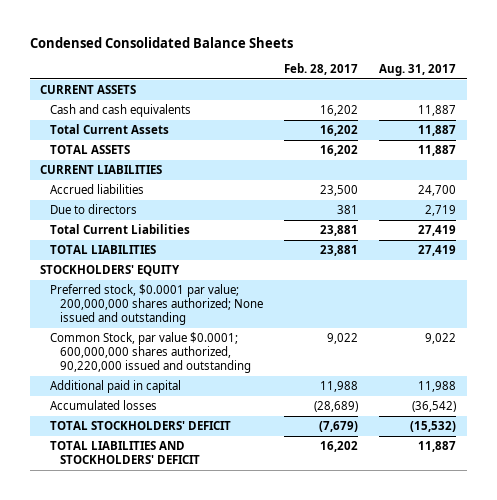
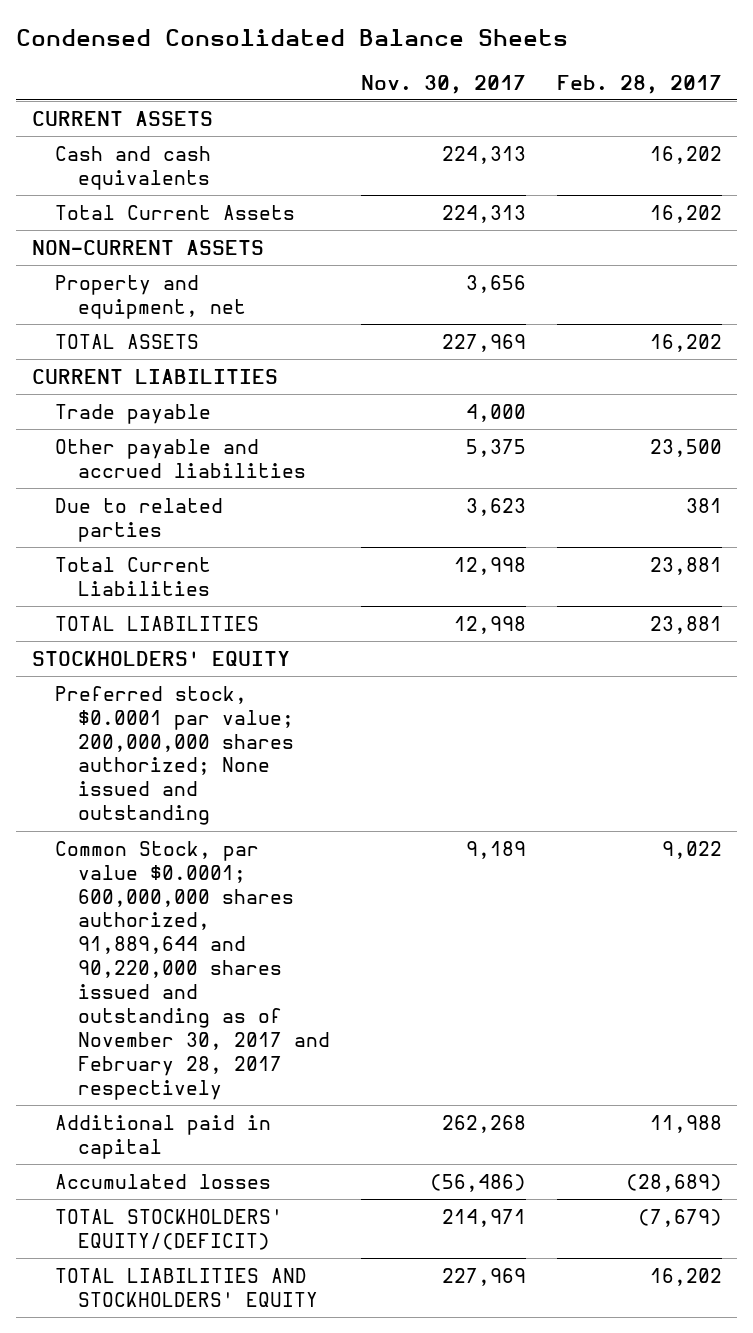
[379,64,457,77] Aug. 31, 2017 -> none
none -> [360,74,526,94] Nov. 30, 2017
none -> [31,239,264,255] NON-CURRENT ASSETS
none -> [54,274,246,319] Property and equipment, net
none -> [54,403,211,424] Trade payable
[50,183,145,194] Accrued liabilities -> [54,438,306,478] Other payable and accrued liabilities
[50,203,138,214] Due to directors -> [54,497,223,542] Due to related parties
[50,331,251,374] Common Stock, par value $0.0001; 600,000,000 shares authorized, 90,220,000 issued and outstanding -> [54,840,330,1100] Common Stock, par value $0.0001; 600,000,000 shares authorized, 91,889,644 and 90,220,000 shares issued and outstanding as of November 30, 2017 and February 28, 2017 respectively
[50,420,232,430] TOTAL STOCKHOLDERS' DEFICIT -> [54,1208,283,1250] TOTAL STOCKHOLDERS' EQUITY/(DEFICIT)
[50,440,200,465] TOTAL LIABILITIES AND STOCKHOLDERS' DEFICIT -> [54,1267,318,1307] TOTAL LIABILITIES AND STOCKHOLDERS' EQUITY

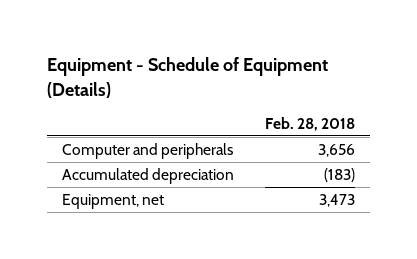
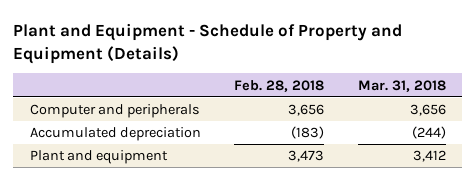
[46,57,328,98] Equipment - Schedule of Equipment (Details) -> [13,22,403,64] Plant and Equipment - Schedule of Property and Equipment (Details)
none -> [357,79,446,92] Mar. 31, 2018
[62,193,165,209] Equipment, net -> [29,150,168,165] Plant and equipment

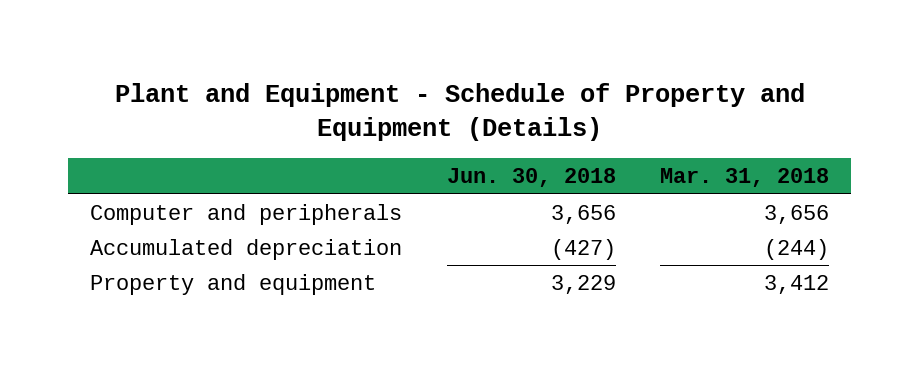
[234,79,325,92] Feb. 28, 2018 -> none
none -> [446,168,616,188] Jun. 30, 2018
[29,150,168,165] Plant and equipment -> [90,273,377,295] Property and equipment

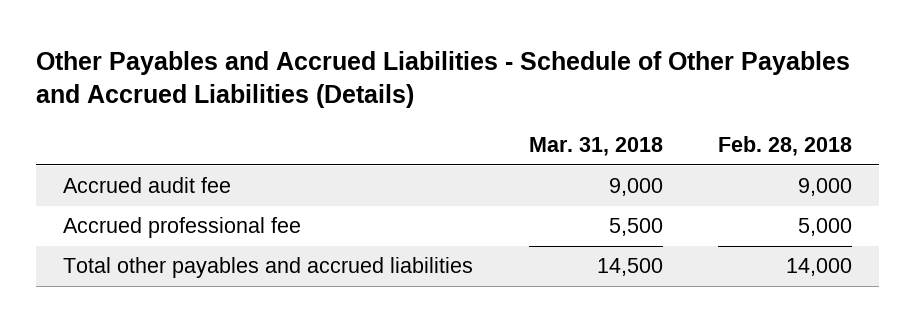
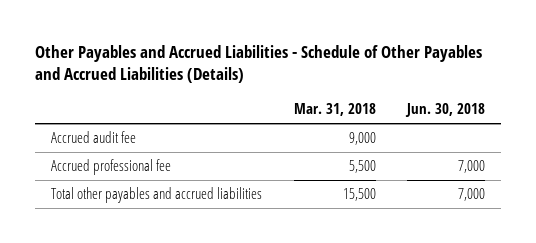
[717,136,852,157] Feb. 28, 2018 -> none
none -> [405,103,486,118] Jun. 30, 2018
[596,258,663,277] 14,500 -> [342,188,376,202] 15,500

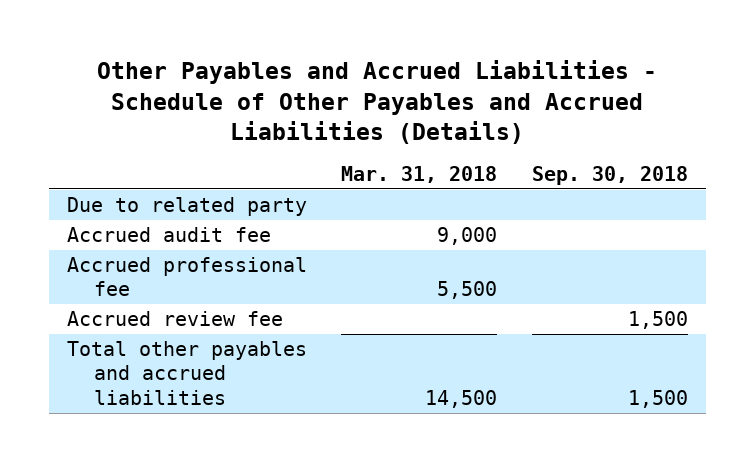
[405,103,486,118] Jun. 30, 2018 -> none
none -> [532,166,689,186] Sep. 30, 2018
none -> [66,197,307,217] Due to related party
none -> [66,311,283,327] Accrued review fee
[342,188,376,202] 15,500 -> [425,389,498,408] 14,500

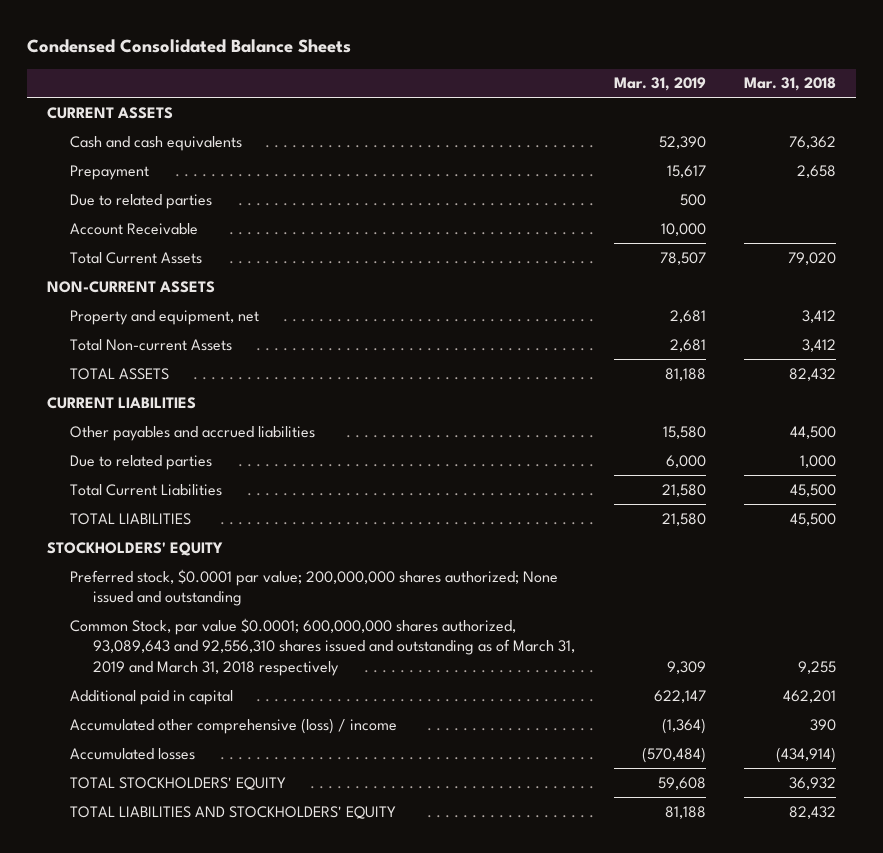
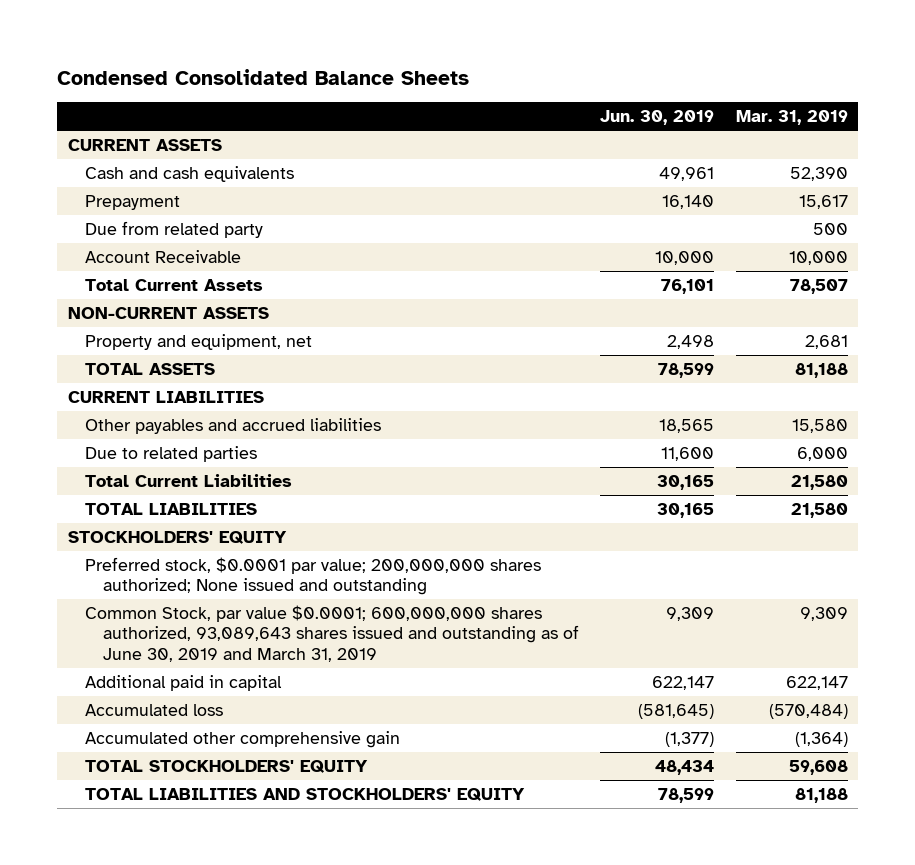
[744,77,837,92] Mar. 31, 2018 -> none
none -> [600,110,715,126] Jun. 30, 2019
[69,193,212,209] Due to related parties -> [85,220,264,238] Due from related party
[69,338,232,351] Total Non-current Assets -> none
[69,617,575,677] Common Stock, par value $0.0001; 600,000,000 shares authorized, 93,089,643 and 92,556,310 shares issued and outstanding as of March 31, 2019 and March 31, 2018 respectively -> [85,604,579,663] Common Stock, par value $0.0001; 600,000,000 shares authorized, 93,089,643 shares issued and outstanding as of June 30, 2019 and March 31, 2019
[69,717,397,734] Accumulated other comprehensive (loss) / income -> [85,703,224,716] Accumulated loss
[661,717,706,734] (1,364) -> [768,703,848,719] (570,484)
[69,747,195,760] Accumulated losses -> [85,730,401,748] Accumulated other comprehensive gain
[641,746,706,763] (570,484) -> [794,731,848,747] (1,364)

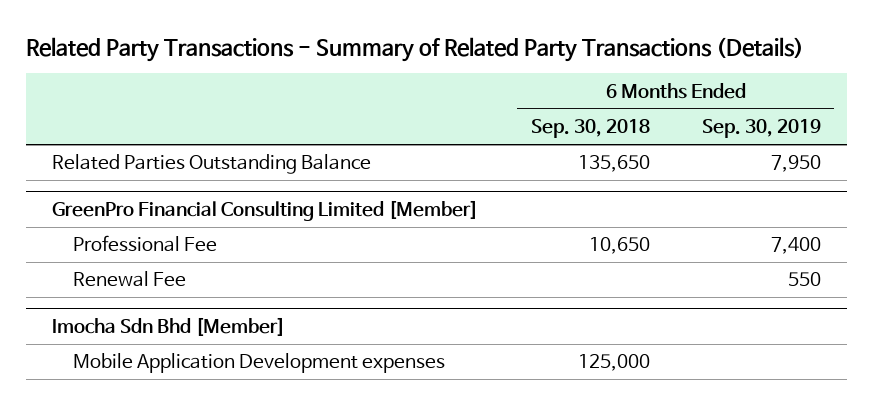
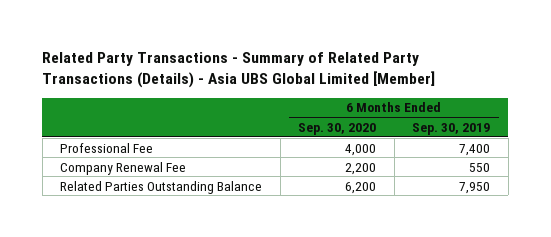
[26,36,805,62] Related Party Transactions - Summary of Related Party Transactions (Details) -> [42,52,436,89] Related Party Transactions - Summary of Related Party Transactions (Details) - Asia UBS Global Limited [Member]
[530,119,650,139] Sep. 30, 2018 -> none
none -> [298,122,377,135] Sep. 30, 2020
[52,199,479,221] GreenPro Financial Consulting Limited [Member] -> none
[52,316,286,336] Imocha Sdn Bhd [Member] -> none
[72,353,445,374] Mobile Application Development expenses -> none
[72,271,186,288] Renewal Fee -> [60,161,187,175] Company Renewal Fee
[52,154,372,175] Related Parties Outstanding Balance -> [60,180,263,194] Related Parties Outstanding Balance

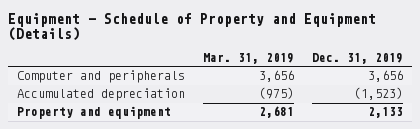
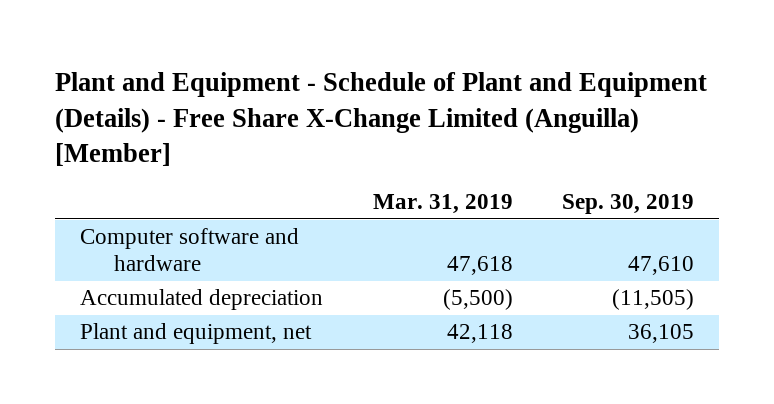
[8,12,377,41] Equipment - Schedule of Property and Equipment (Details) -> [55,71,708,167] Plant and Equipment - Schedule of Plant and Equipment (Details) - Free Share X-Change Limited (Anguilla) [Member]
[312,53,404,65] Dec. 31, 2019 -> none
none -> [561,194,694,215] Sep. 30, 2019
[17,70,186,84] Computer and peripherals -> [80,228,300,272] Computer software and hardware
[259,70,295,83] 3,656 -> [446,256,513,276] 47,618
[259,87,295,100] (975) -> [442,289,513,311] (5,500)
[17,106,172,120] Property and equipment -> [80,323,313,345] Plant and equipment, net
[259,106,295,119] 2,681 -> [446,324,513,344] 42,118

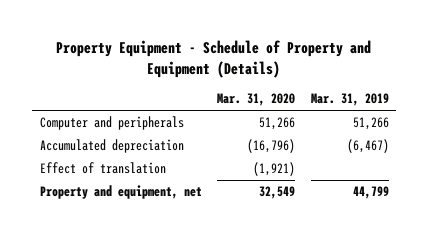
[55,71,708,167] Plant and Equipment - Schedule of Plant and Equipment (Details) - Free Share X-Change Limited (Anguilla) [Member] -> [56,39,372,78] Property Equipment - Schedule of Property and Equipment (Details)
[561,194,694,215] Sep. 30, 2019 -> none
none -> [217,93,296,107] Mar. 31, 2020
[80,228,300,272] Computer software and hardware -> [39,116,184,131] Computer and peripherals
[446,256,513,276] 47,618 -> [352,117,389,131] 51,266
[442,289,513,311] (5,500) -> [346,139,389,154] (6,467)
none -> [39,162,166,175] Effect of translation
[80,323,313,345] Plant and equipment, net -> [39,185,202,200] Property and equipment, net
[446,324,513,344] 42,118 -> [352,186,389,200] 44,799

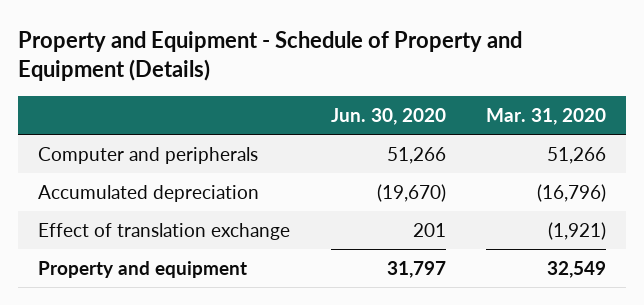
[56,39,372,78] Property Equipment - Schedule of Property and Equipment (Details) -> [18,30,523,82] Property and Equipment - Schedule of Property and Equipment (Details)
[310,93,389,107] Mar. 31, 2019 -> none
none -> [330,108,446,126] Jun. 30, 2020
[39,162,166,175] Effect of translation -> [38,223,291,241] Effect of translation exchange
[39,185,202,200] Property and equipment, net -> [38,261,248,279] Property and equipment

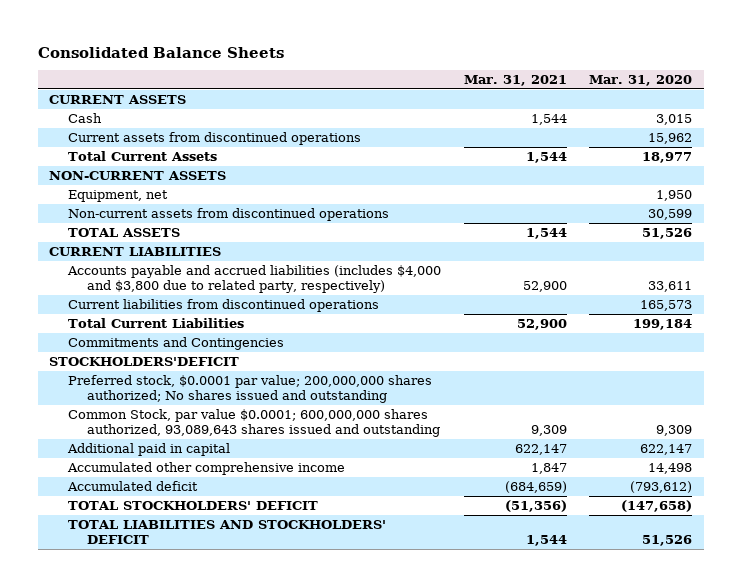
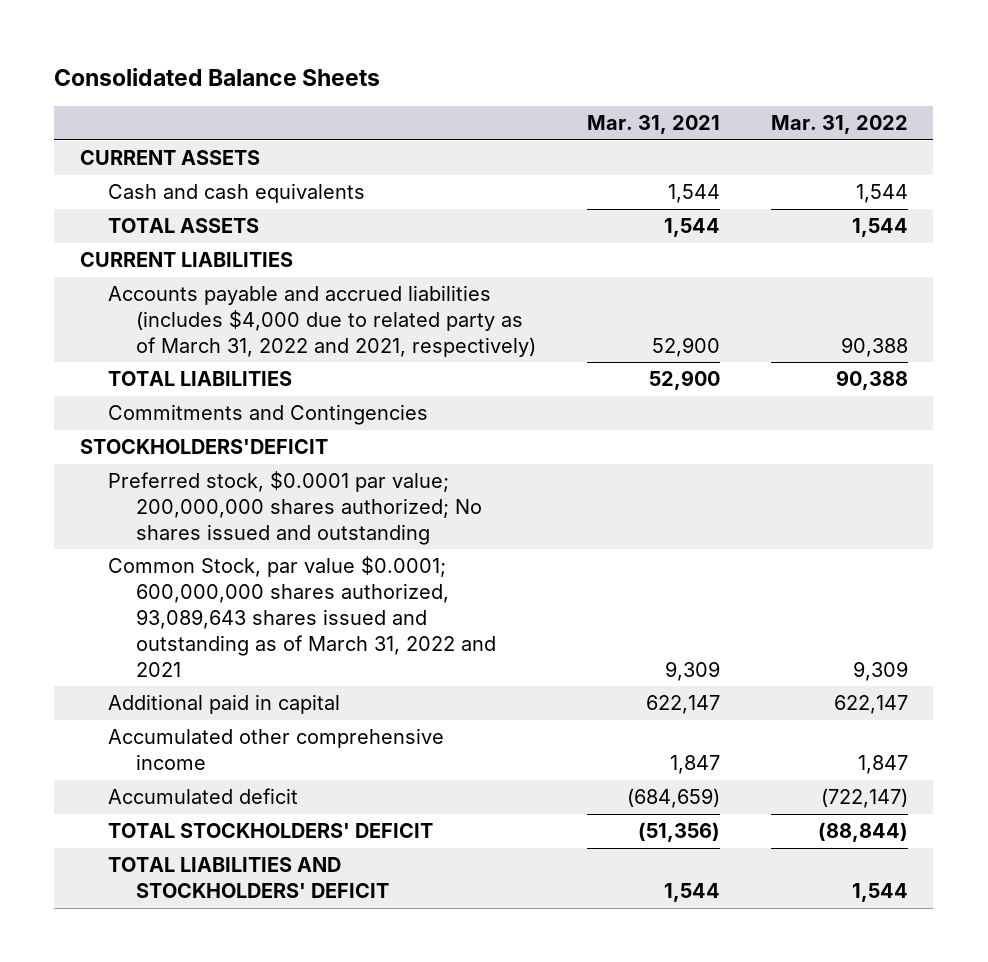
[589,75,693,87] Mar. 31, 2020 -> none
none -> [770,115,908,135] Mar. 31, 2022
[68,131,362,145] Current assets from discontinued operations -> none
[68,150,218,161] Total Current Assets -> none
[48,170,226,180] NON-CURRENT ASSETS -> none
[68,189,169,202] Equipment, net -> none
[68,207,390,221] Non-current assets from discontinued operations -> none
[68,112,103,123] Cash -> [108,183,366,204] Cash and cash equivalents
[68,298,380,312] Current liabilities from discontinued operations -> none
[67,264,442,294] Accounts payable and accrued liabilities (includes $4,000 and $3,800 due to related party, respectively) -> [108,285,537,357] Accounts payable and accrued liabilities (includes $4,000 due to related party as of March 31, 2022 and 2021, respectively)
[68,317,245,328] Total Current Liabilities -> [108,371,293,387] TOTAL LIABILITIES
[68,408,441,438] Common Stock, par value $0.0001; 600,000,000 shares authorized, 93,089,643 shares issued and outstanding -> [108,556,497,677] Common Stock, par value $0.0001; 600,000,000 shares authorized, 93,089,643 shares issued and outstanding as of March 31, 2022 and 2021

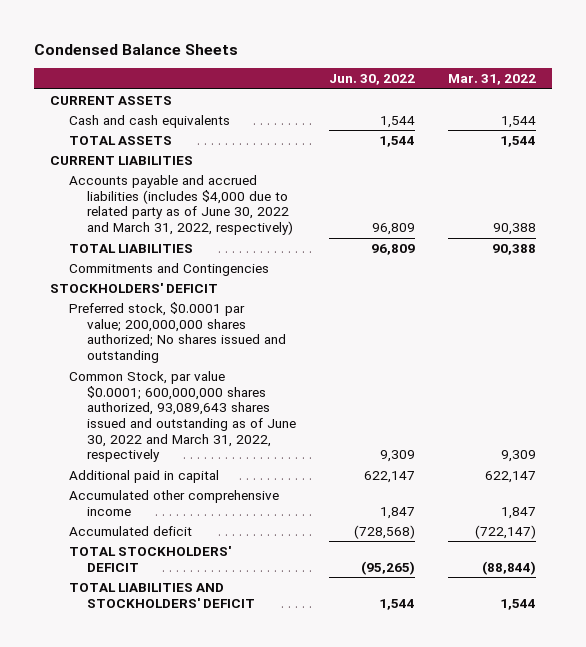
[54,67,381,86] Consolidated Balance Sheets -> [33,43,238,55] Condensed Balance Sheets
[587,115,721,135] Mar. 31, 2021 -> none
none -> [328,74,415,86] Jun. 30, 2022
[108,285,537,357] Accounts payable and accrued liabilities (includes $4,000 due to related party as of March 31, 2022 and 2021, respectively) -> [68,174,293,236] Accounts payable and accrued liabilities (includes $4,000 due to related party as of June 30, 2022 and March 31, 2022, respectively)
[79,439,328,455] STOCKHOLDERS'DEFICIT -> [50,282,219,293] STOCKHOLDERS' DEFICIT
[108,556,497,677] Common Stock, par value $0.0001; 600,000,000 shares authorized, 93,089,643 shares issued and outstanding as of March 31, 2022 and 2021 -> [68,370,296,463] Common Stock, par value $0.0001; 600,000,000 shares authorized, 93,089,643 shares issued and outstanding as of June 30, 2022 and March 31, 2022, respectively

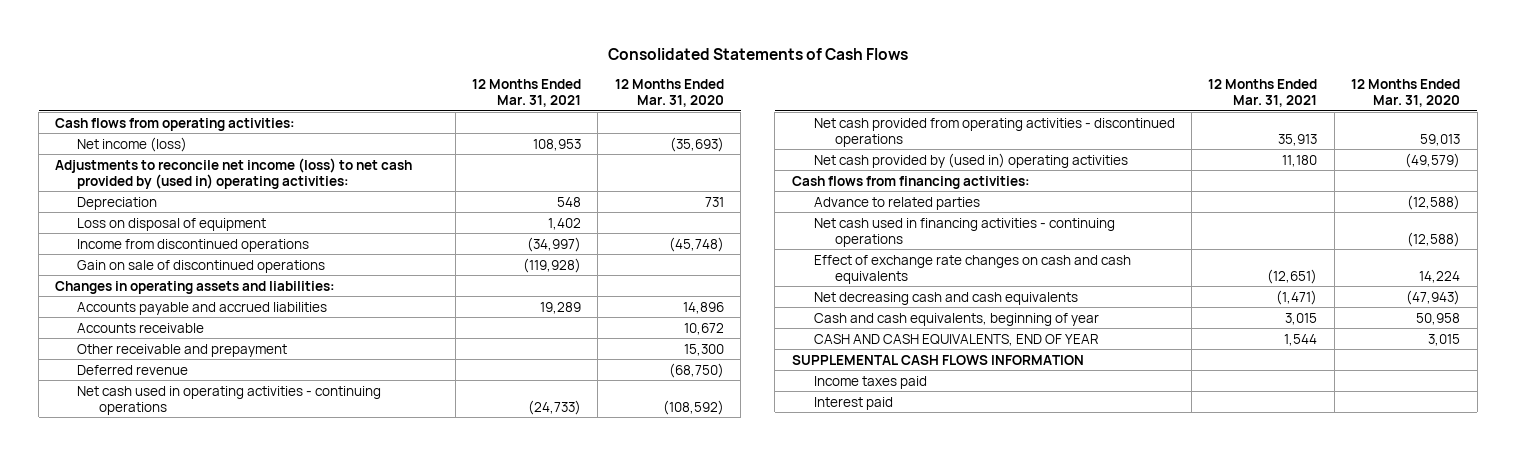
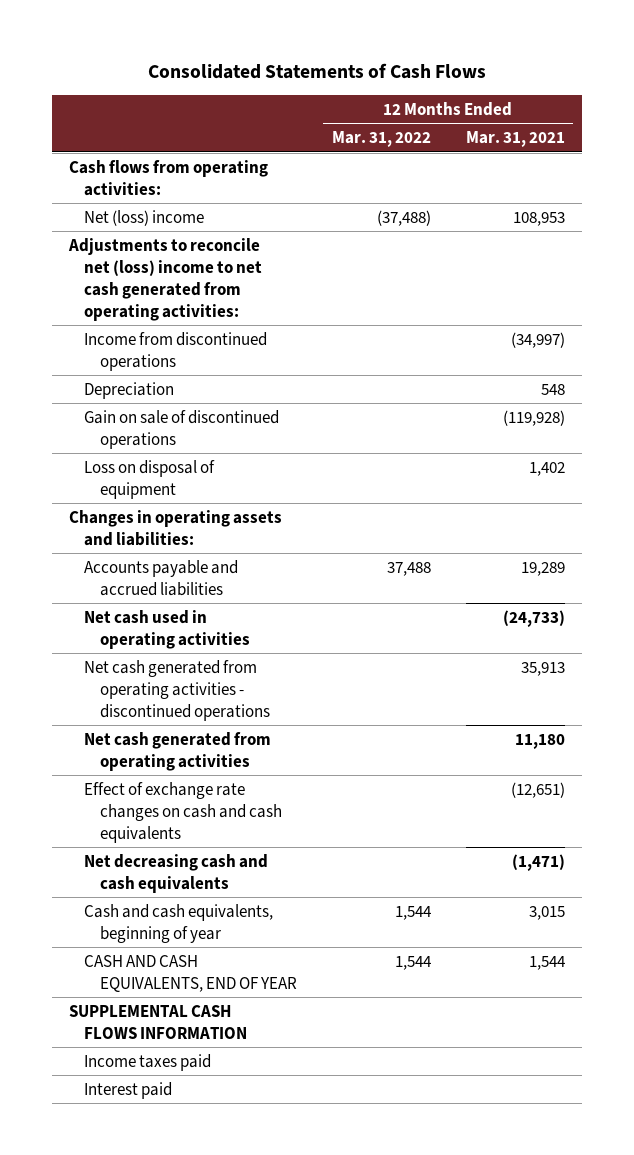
[614,79,724,107] 12 Months Ended Mar. 31, 2020 -> none
none -> [331,131,431,148] Mar. 31, 2022
[77,136,188,152] Net income (loss) -> [84,209,205,226] Net (loss) income
[55,157,413,189] Adjustments to reconcile net income (loss) to net cash provided by (used in) operating activities: -> [68,237,263,321] Adjustments to reconcile net (loss) income to net cash generated from operating activities:
[77,196,158,210] Depreciation -> [84,381,175,399] Depreciation
[77,217,267,231] Loss on disposal of equipment -> [84,459,216,499] Loss on disposal of equipment
[77,322,205,333] Accounts receivable -> none
[77,343,288,357] Other receivable and prepayment -> none
[77,364,189,375] Deferred revenue -> none
[791,175,1030,189] Cash flows from financing activities: -> none
[813,196,980,210] Advance to related parties -> none
[813,217,1115,247] Net cash used in financing activities - continuing operations -> none
[77,385,382,415] Net cash used in operating activities - continuing operations -> [84,609,250,649] Net cash used in operating activities
[813,117,1175,147] Net cash provided from operating activities - discontinued operations -> [84,659,270,721] Net cash generated from operating activities - discontinued operations
[813,152,1128,168] Net cash provided by (used in) operating activities -> [84,731,272,771] Net cash generated from operating activities

